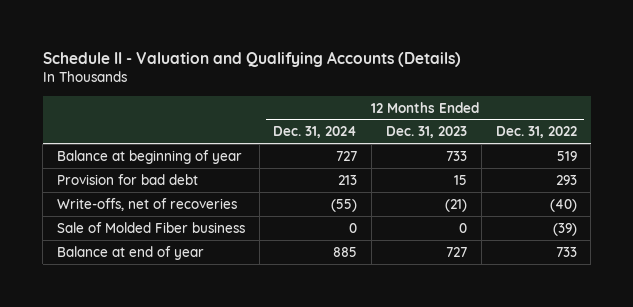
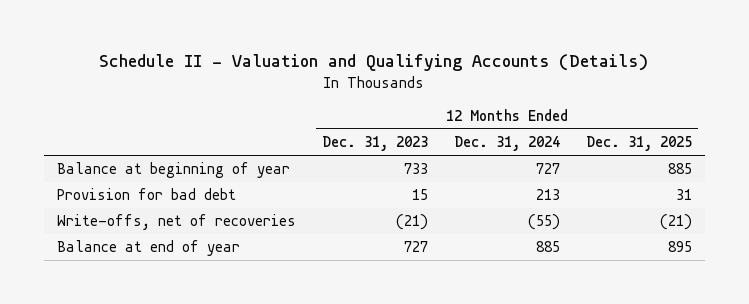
[495,126,577,139] Dec. 31, 2022 -> none
none -> [585,136,692,152] Dec. 31, 2025
[56,221,245,233] Sale of Molded Fiber business -> none

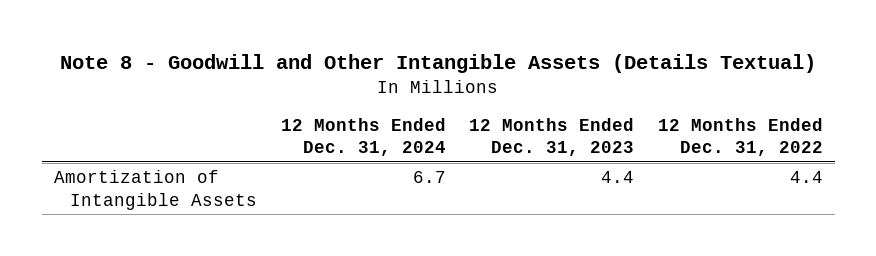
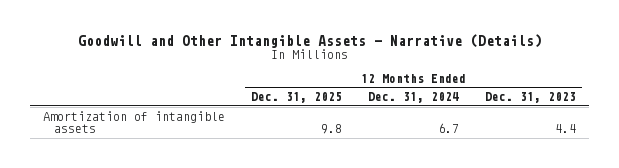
[60,54,817,74] Note 8 - Goodwill and Other Intangible Assets (Details Textual) -> [77,33,542,48] Goodwill and Other Intangible Assets - Narrative (Details)
[657,117,823,157] 12 Months Ended Dec. 31, 2022 -> none
none -> [251,91,343,103] Dec. 31, 2025
[53,170,258,210] Amortization of Intangible Assets -> [43,110,226,133] Amortization of intangible assets

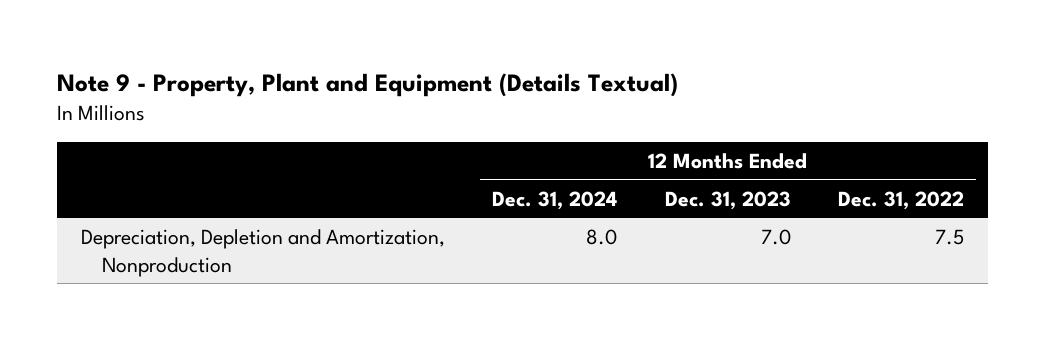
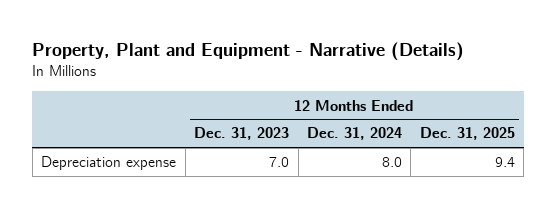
[57,72,679,97] Note 9 - Property, Plant and Equipment (Details Textual) -> [32,41,465,61] Property, Plant and Equipment - Narrative (Details)
[838,190,965,210] Dec. 31, 2022 -> none
none -> [419,127,515,141] Dec. 31, 2025
[80,229,445,277] Depreciation, Depletion and Amortization, Nonproduction -> [41,156,177,171] Depreciation expense

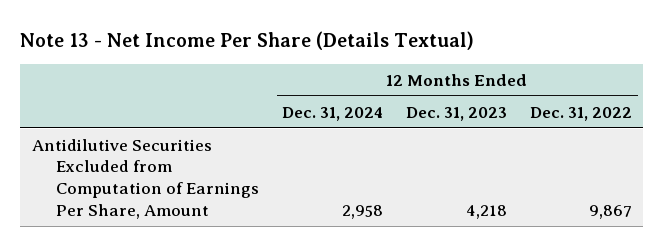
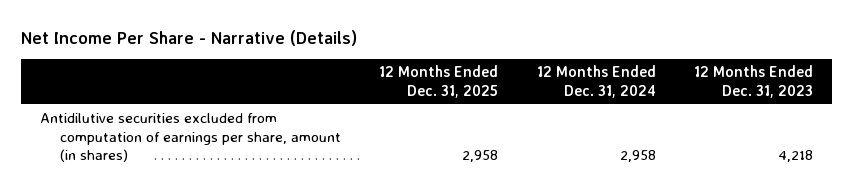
[20,31,475,51] Note 13 - Net Income Per Share (Details Textual) -> [20,30,357,47] Net Income Per Share - Narrative (Details)
[529,106,632,121] Dec. 31, 2022 -> none
none -> [379,65,499,98] 12 Months Ended Dec. 31, 2025
[31,138,260,219] Antidilutive Securities Excluded from Computation of Earnings Per Share, Amount -> [39,112,341,163] Antidilutive securities excluded from computation of earnings per share, amount (in shares)

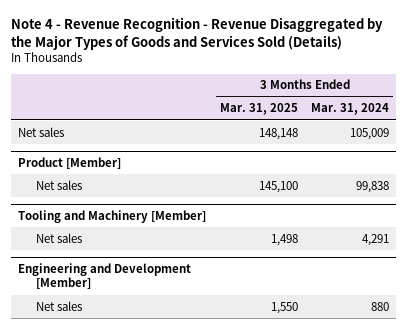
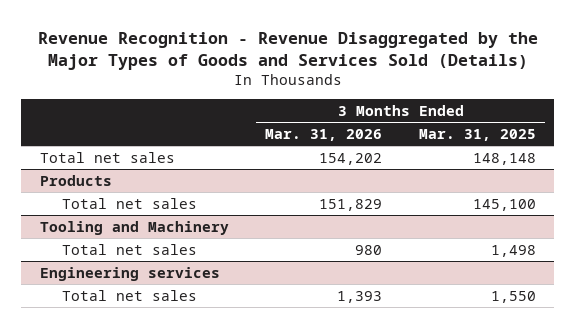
[11,17,384,50] Note 4 - Revenue Recognition - Revenue Disaggregated by the Major Types of Goods and Services Sold (Details) -> [37,31,538,70] Revenue Recognition - Revenue Disaggregated by the Major Types of Goods and Services Sold (Details)
[311,103,390,116] Mar. 31, 2024 -> none
none -> [265,128,383,141] Mar. 31, 2026
[18,126,65,137] Net sales -> [39,151,175,163] Total net sales
[18,156,122,169] Product [Member] -> [39,174,112,186] Products
[35,179,82,190] Net sales -> [62,197,198,209] Total net sales
[18,209,207,223] Tooling and Machinery [Member] -> [39,220,229,235] Tooling and Machinery
[35,232,82,243] Net sales -> [62,243,198,255] Total net sales
[18,262,192,290] Engineering and Development [Member] -> [39,266,220,281] Engineering services
[35,300,82,311] Net sales -> [62,289,198,301] Total net sales

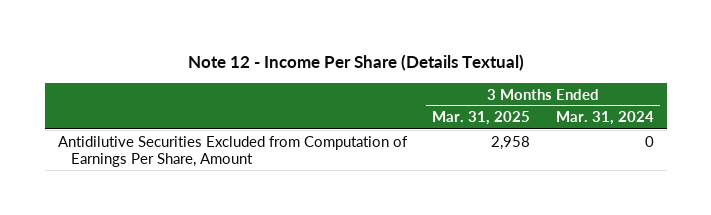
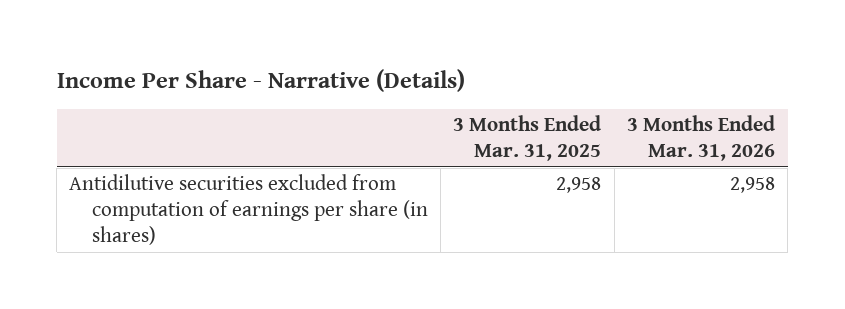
[187,53,524,71] Note 12 - Income Per Share (Details Textual) -> [56,69,465,93] Income Per Share - Narrative (Details)
[555,111,654,126] Mar. 31, 2024 -> none
none -> [627,115,776,162] 3 Months Ended Mar. 31, 2026
[57,135,408,168] Antidilutive Securities Excluded from Computation of Earnings Per Share, Amount -> [69,174,428,245] Antidilutive securities excluded from computation of earnings per share (in shares)

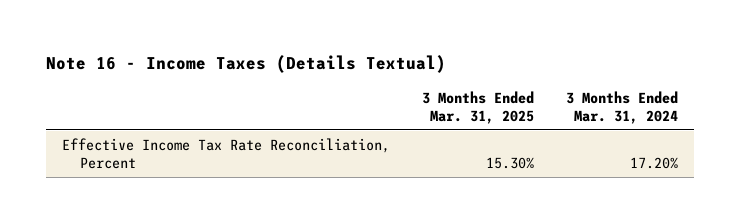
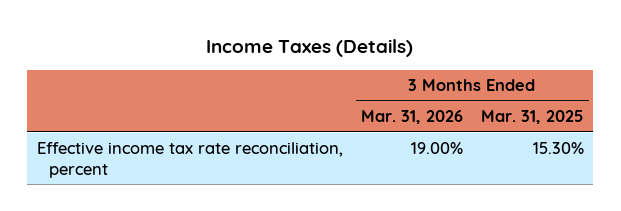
[46,55,447,74] Note 16 - Income Taxes (Details Textual) -> [206,39,414,58] Income Taxes (Details)
[566,91,679,124] 3 Months Ended Mar. 31, 2024 -> none
none -> [360,110,463,125] Mar. 31, 2026
[62,138,391,170] Effective Income Tax Rate Reconciliation, Percent -> [36,142,343,178] Effective income tax rate reconciliation, percent

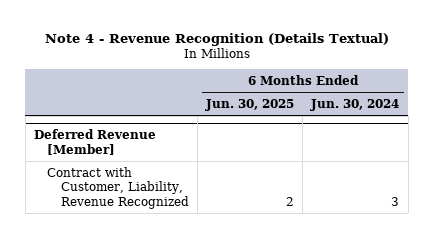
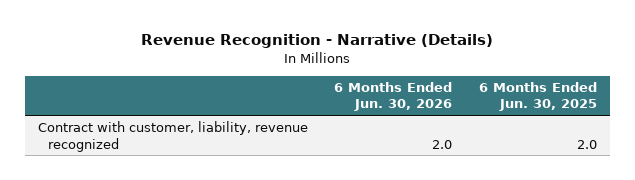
[44,32,389,46] Note 4 - Revenue Recognition (Details Textual) -> [141,34,494,49] Revenue Recognition - Narrative (Details)
[310,99,400,112] Jun. 30, 2024 -> none
none -> [334,82,453,112] 6 Months Ended Jun. 30, 2026
[33,128,156,155] Deferred Revenue [Member] -> none
[47,166,189,210] Contract with Customer, Liability, Revenue Recognized -> [38,121,309,152] Contract with customer, liability, revenue recognized
[286,197,295,207] 2 -> [576,139,597,149] 2.0

